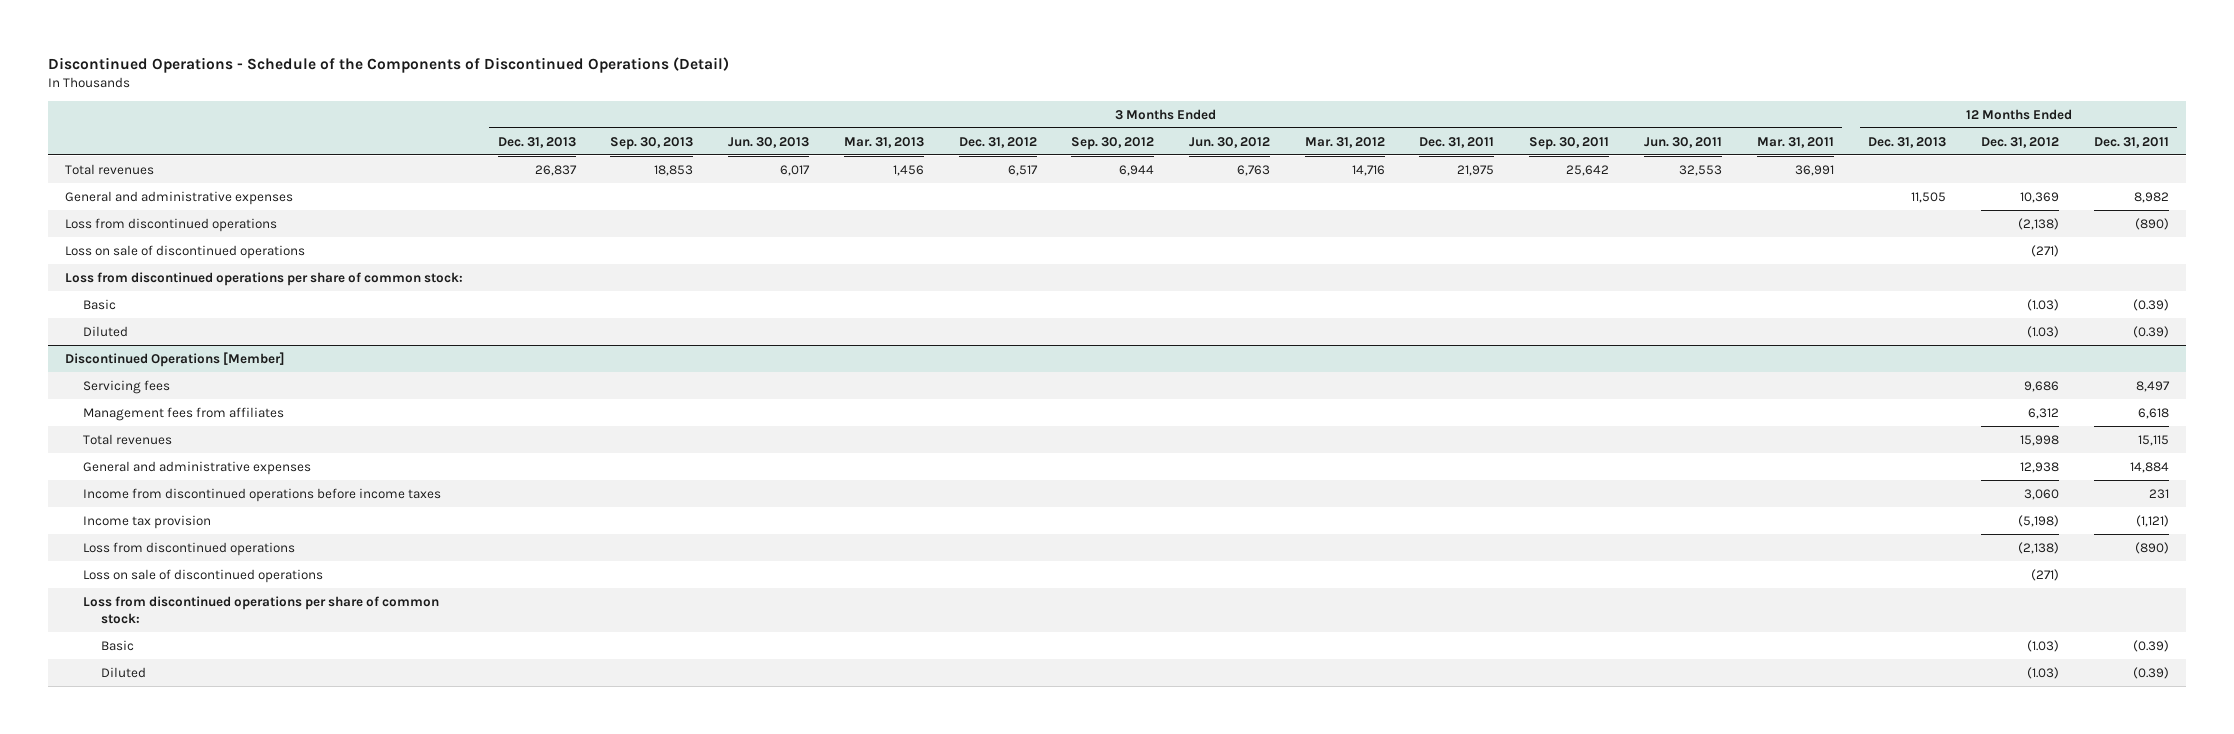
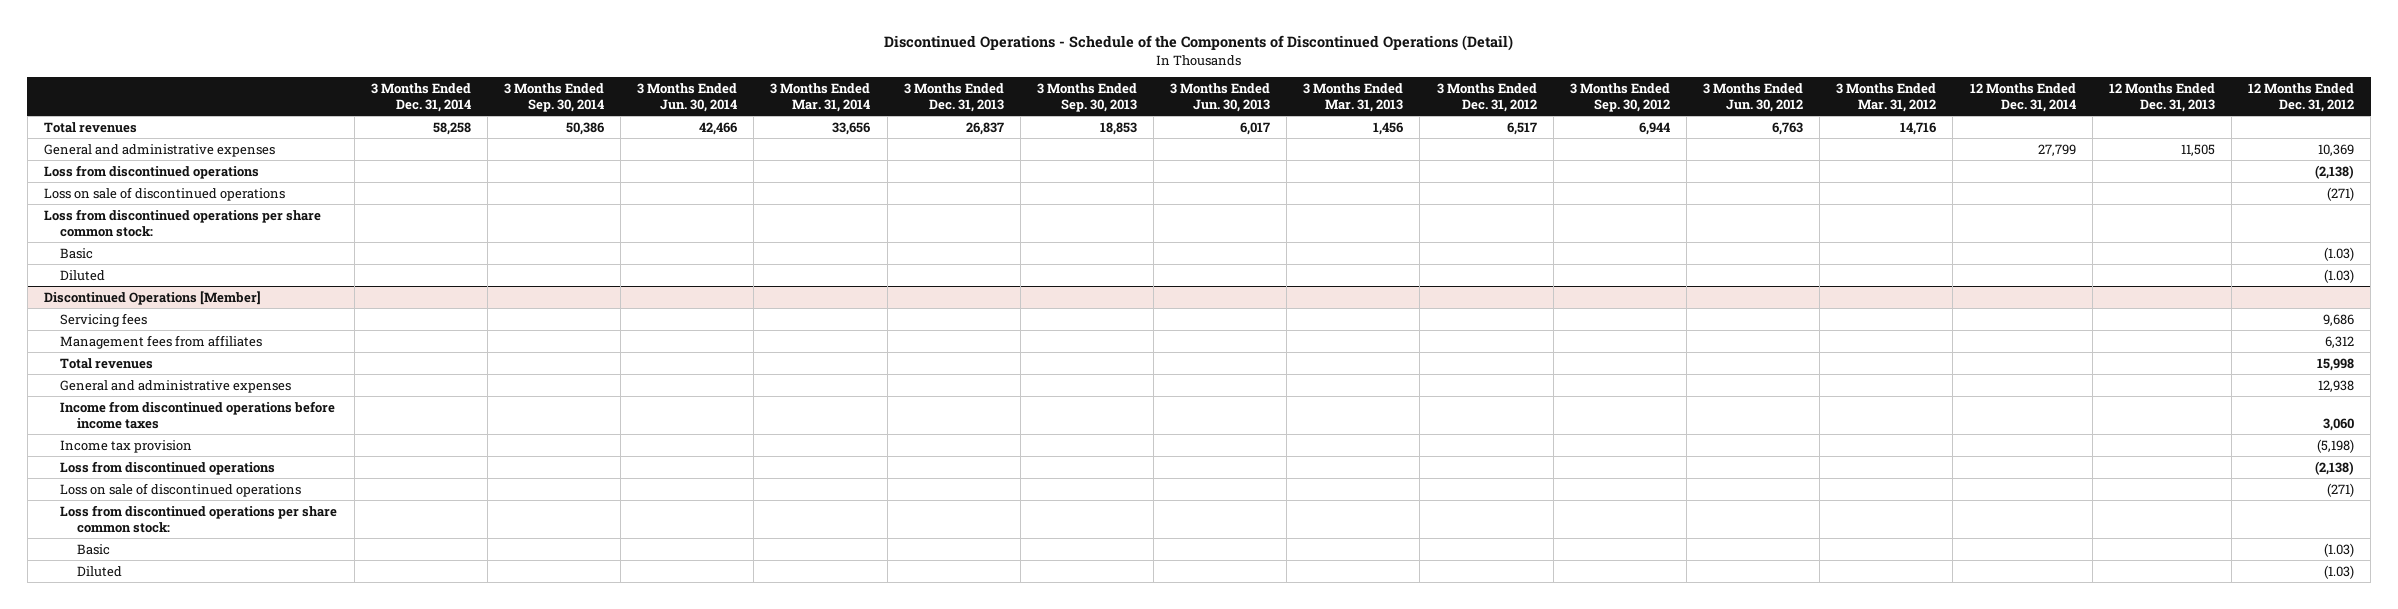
[1419,136,1495,148] Dec. 31, 2011 -> none
[1529,136,1610,150] Sep. 30, 2011 -> none
[1643,136,1722,148] Jun. 30, 2011 -> none
[1756,136,1834,148] Mar. 31, 2011 -> none
[2093,136,2169,148] Dec. 31, 2011 -> none
none -> [370,82,471,112] 3 Months Ended Dec. 31, 2014
none -> [503,82,604,112] 3 Months Ended Sep. 30, 2014
none -> [637,82,738,112] 3 Months Ended Jun. 30, 2014
none -> [770,82,871,112] 3 Months Ended Mar. 31, 2014
none -> [1969,82,2076,112] 12 Months Ended Dec. 31, 2014
[64,271,463,286] Loss from discontinued operations per share of common stock: -> [43,208,321,237] Loss from discontinued operations per share common stock:
[83,595,440,624] Loss from discontinued operations per share of common stock: -> [60,504,338,533] Loss from discontinued operations per share common stock:

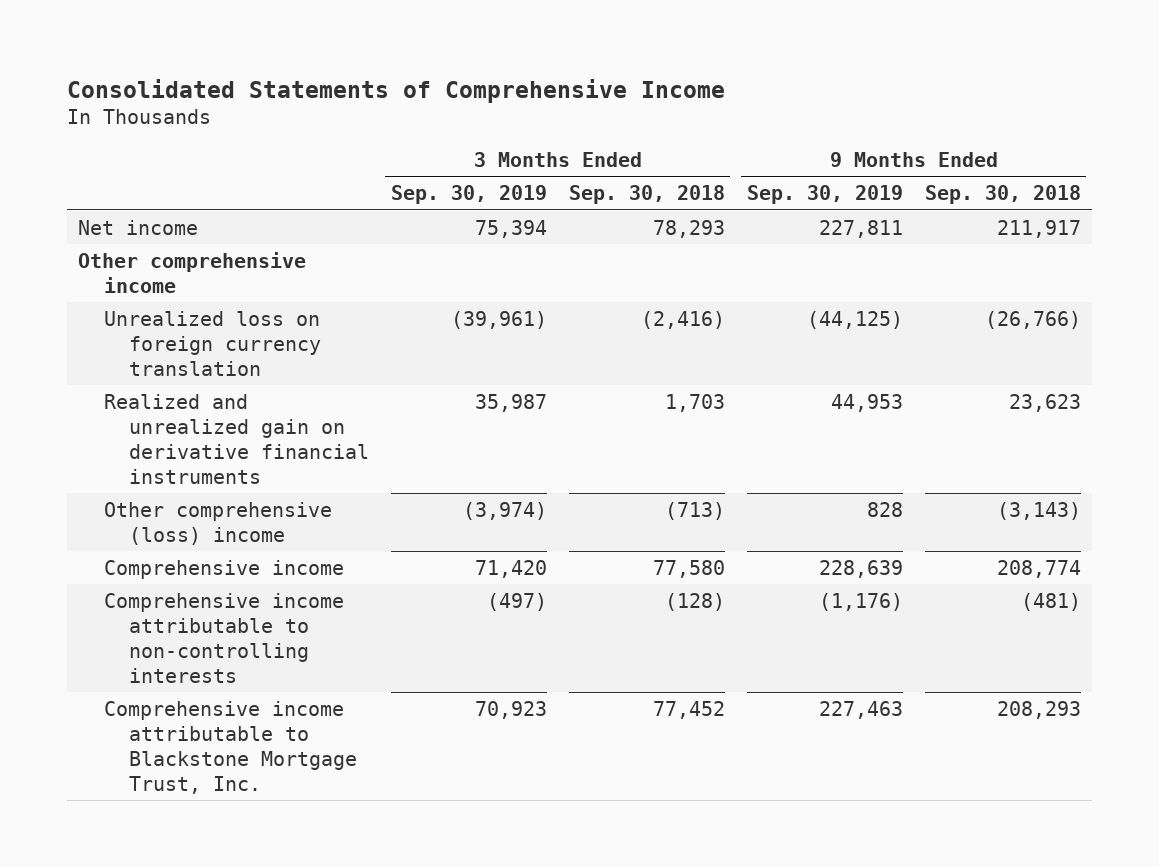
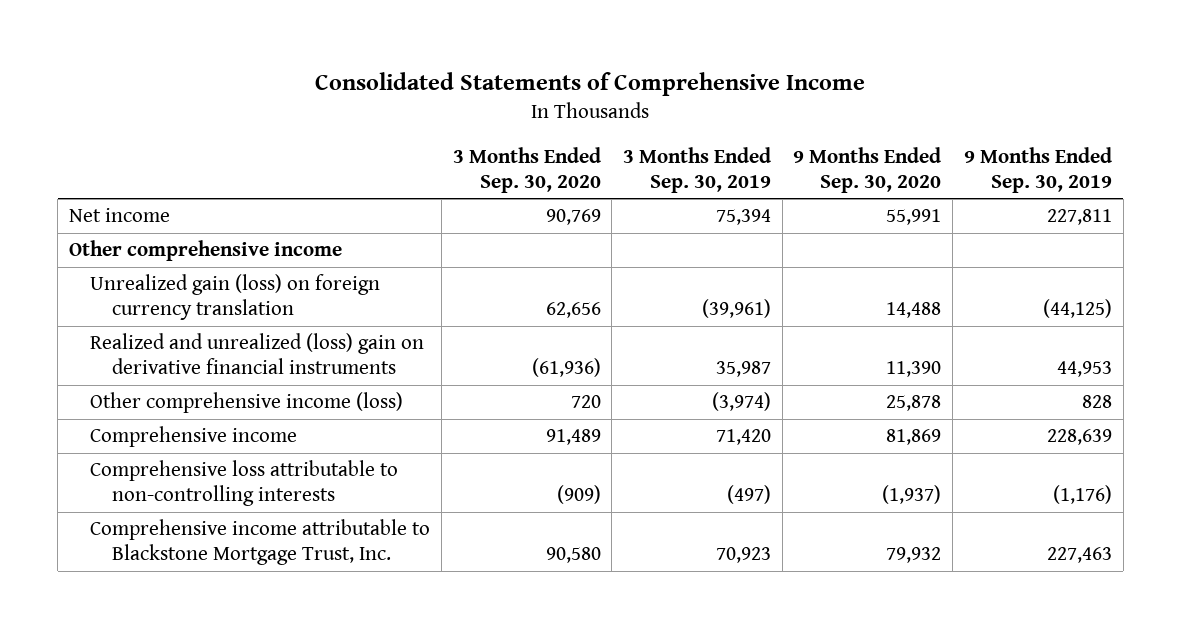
[568,185,725,205] Sep. 30, 2018 -> none
[924,185,1081,205] Sep. 30, 2018 -> none
none -> [452,146,601,193] 3 Months Ended Sep. 30, 2020
none -> [793,146,942,193] 9 Months Ended Sep. 30, 2020
[103,310,321,376] Unrealized loss on foreign currency translation -> [90,274,381,321] Unrealized gain (loss) on foreign currency translation
[103,393,369,485] Realized and unrealized gain on derivative financial instruments -> [90,333,425,375] Realized and unrealized (loss) gain on derivative financial instruments
[103,501,332,545] Other comprehensive (loss) income -> [90,392,404,414] Other comprehensive income (loss)
[103,592,344,684] Comprehensive income attributable to non-controlling interests -> [90,460,399,507] Comprehensive loss attributable to non-controlling interests

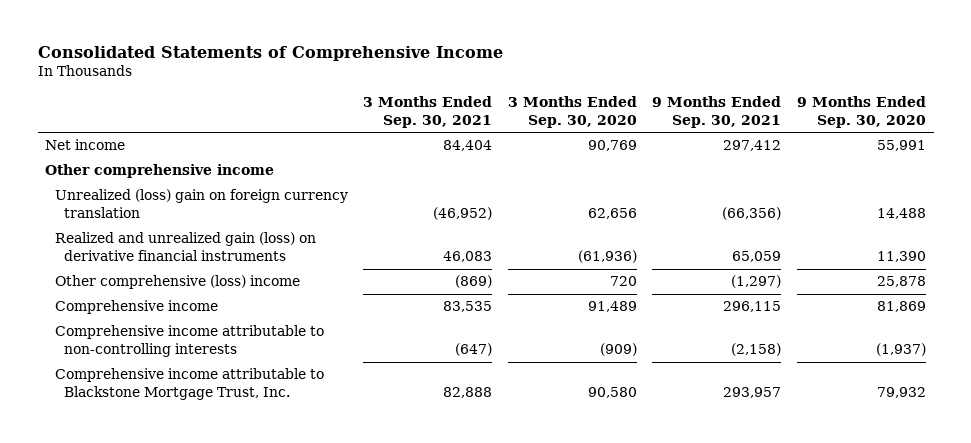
[623,146,772,193] 3 Months Ended Sep. 30, 2019 -> none
[963,146,1112,193] 9 Months Ended Sep. 30, 2019 -> none
none -> [363,96,493,128] 3 Months Ended Sep. 30, 2021
none -> [652,96,782,128] 9 Months Ended Sep. 30, 2021
[90,274,381,321] Unrealized gain (loss) on foreign currency translation -> [54,189,348,218] Unrealized (loss) gain on foreign currency translation
[90,333,425,375] Realized and unrealized (loss) gain on derivative financial instruments -> [54,232,316,261] Realized and unrealized gain (loss) on derivative financial instruments
[90,392,404,414] Other comprehensive income (loss) -> [54,275,300,290] Other comprehensive (loss) income
[90,460,399,507] Comprehensive loss attributable to non-controlling interests -> [54,325,324,357] Comprehensive income attributable to non-controlling interests

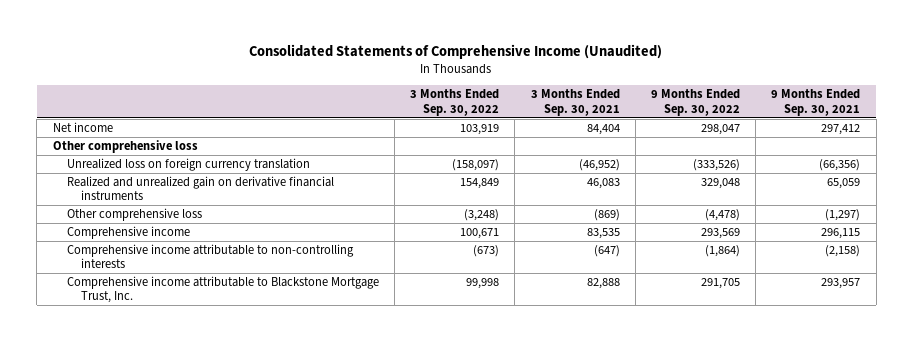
[37,46,503,62] Consolidated Statements of Comprehensive Income -> [249,44,663,60] Consolidated Statements of Comprehensive Income (Unaudited)
[507,96,637,128] 3 Months Ended Sep. 30, 2020 -> none
[796,96,926,128] 9 Months Ended Sep. 30, 2020 -> none
none -> [410,89,500,116] 3 Months Ended Sep. 30, 2022
none -> [650,89,740,116] 9 Months Ended Sep. 30, 2022
[45,164,275,179] Other comprehensive income -> [52,140,198,154] Other comprehensive loss
[54,189,348,218] Unrealized (loss) gain on foreign currency translation -> [66,158,310,172] Unrealized loss on foreign currency translation
[54,232,316,261] Realized and unrealized gain (loss) on derivative financial instruments -> [66,176,334,201] Realized and unrealized gain on derivative financial instruments
[54,275,300,290] Other comprehensive (loss) income -> [66,208,202,222] Other comprehensive loss

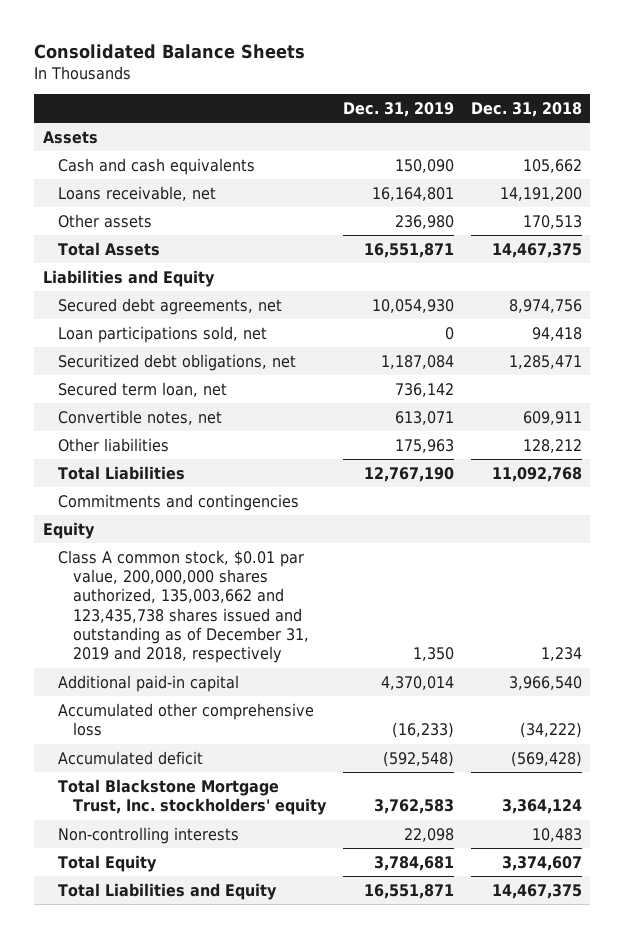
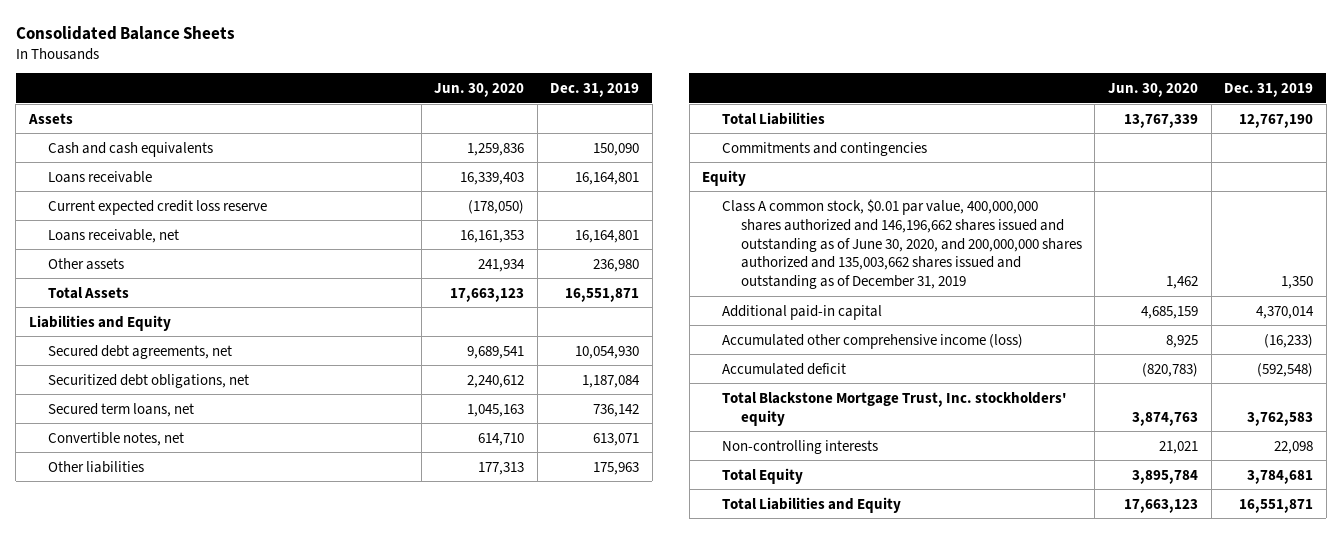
[470,101,582,117] Dec. 31, 2018 -> none
none -> [434,82,525,97] Jun. 30, 2020
none -> [47,170,152,183] Loans receivable
none -> [47,199,267,215] Current expected credit loss reserve
[57,325,267,343] Loan participations sold, net -> none
[57,381,227,397] Secured term loan, net -> [47,402,194,417] Secured term loans, net
[57,549,310,664] Class A common stock, $0.01 par value, 200,000,000 shares authorized, 135,003,662 and 123,435,738 shares issued and outstanding as of December 31, 2019 and 2018, respectively -> [721,198,1082,290] Class A common stock, $0.01 par value, 400,000,000 shares authorized and 146,196,662 shares issued and outstanding as of June 30, 2020, and 200,000,000 shares authorized and 135,003,662 shares issued and outstanding as of December 31, 2019
[57,702,314,737] Accumulated other comprehensive loss -> [721,333,1023,349] Accumulated other comprehensive income (loss)

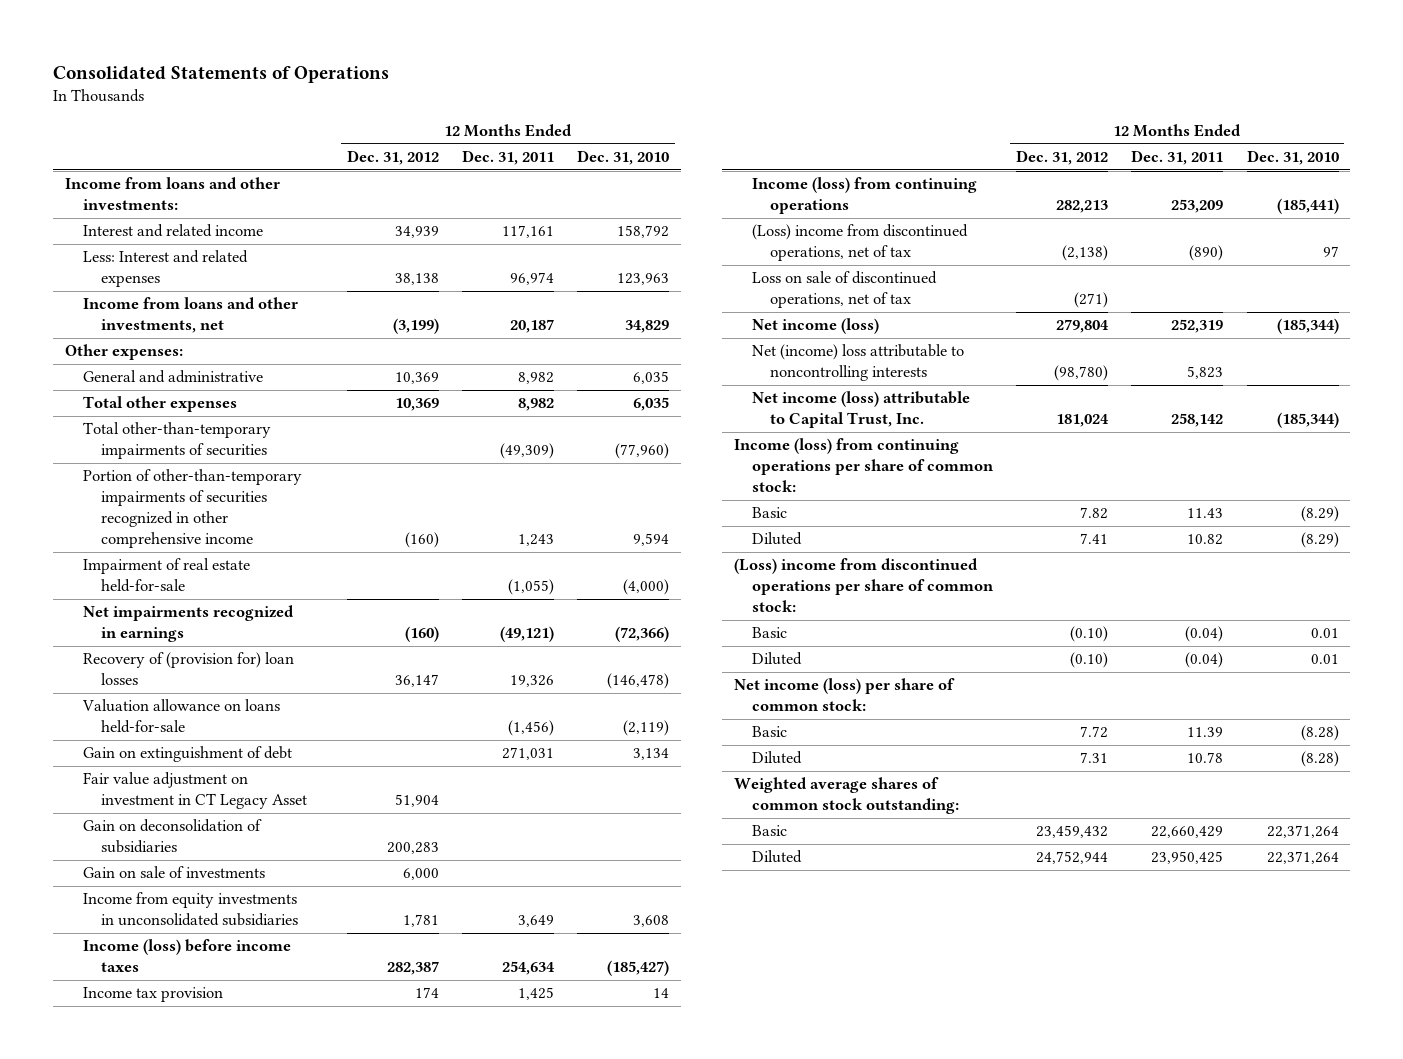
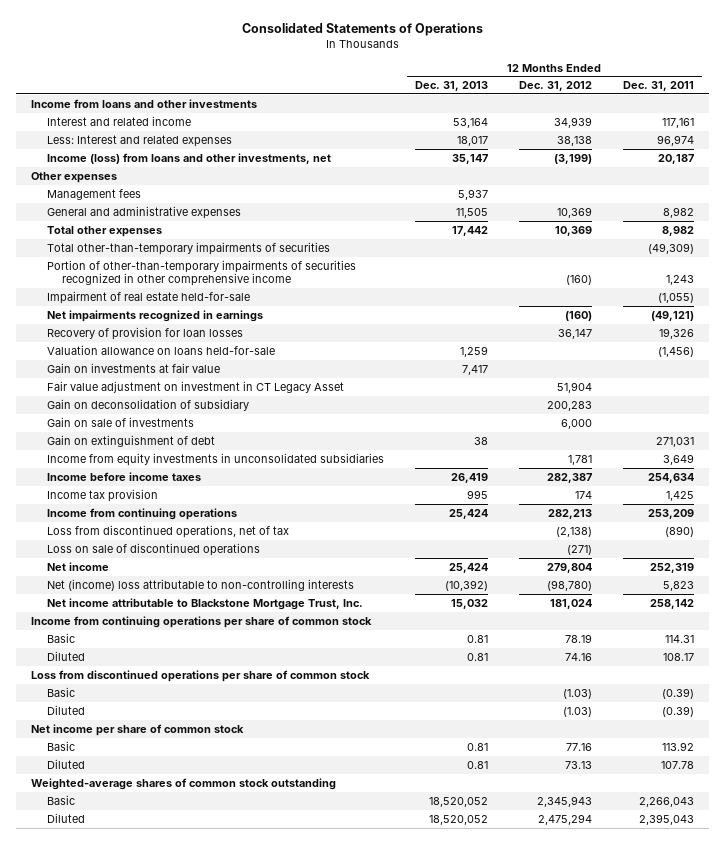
[577,150,670,166] Dec. 31, 2010 -> none
none -> [414,81,488,92] Dec. 31, 2013
[64,177,280,211] Income from loans and other investments: -> [31,98,258,108] Income from loans and other investments
[82,297,298,334] Income from loans and other investments, net -> [46,152,331,164] Income (loss) from loans and other investments, net
[64,344,183,361] Other expenses: -> [31,171,118,183] Other expenses
none -> [46,188,141,200] Management fees
[82,370,263,384] General and administrative -> [46,205,241,219] General and administrative expenses
[82,652,294,686] Recovery of (provision for) loan losses -> [46,326,243,340] Recovery of provision for loan losses
none -> [46,362,220,373] Gain on investments at fair value
[82,819,262,854] Gain on deconsolidation of subsidiaries -> [46,398,249,411] Gain on deconsolidation of subsidiary
[82,746,292,763] Gain on extinguishment of debt -> [46,434,215,447] Gain on extinguishment of debt
[82,939,291,973] Income (loss) before income taxes -> [46,471,201,481] Income before income taxes
[752,177,978,215] Income (loss) from continuing operations -> [46,507,237,520] Income from continuing operations
[752,224,969,262] (Loss) income from discontinued operations, net of tax -> [46,524,289,538] Loss from discontinued operations, net of tax
[752,271,938,309] Loss on sale of discontinued operations, net of tax -> [46,542,260,556] Loss on sale of discontinued operations
[752,318,880,335] Net income (loss) -> [46,561,109,571] Net income
[752,344,965,382] Net (income) loss attributable to noncontrolling interests -> [46,578,354,591] Net (income) loss attributable to non-controlling interests
[752,391,971,429] Net income (loss) attributable to Capital Trust, Inc. -> [46,597,363,610] Net income attributable to Blackstone Mortgage Trust, Inc.
[733,438,995,493] Income (loss) from continuing operations per share of common stock: -> [31,615,373,628] Income from continuing operations per share of common stock
[1080,507,1109,520] 7.82 -> [564,633,592,643] 78.19
[1187,508,1224,519] 11.43 -> [664,634,694,643] 114.31
[1080,533,1109,545] 7.41 -> [564,652,592,661] 74.16
[1187,534,1224,546] 10.82 -> [662,652,694,661] 108.17
[733,558,995,613] (Loss) income from discontinued operations per share of common stock: -> [31,669,371,682] Loss from discontinued operations per share of common stock
[1070,626,1109,643] (0.10) -> [562,688,592,699] (1.03)
[1185,626,1224,643] (0.04) -> [661,687,694,699] (0.39)
[1070,652,1109,669] (0.10) -> [562,706,592,717] (1.03)
[1185,652,1224,669] (0.04) -> [661,705,694,717] (0.39)
[733,678,955,712] Net income (loss) per share of common stock: -> [31,723,245,736] Net income per share of common stock
[1080,726,1109,739] 7.72 -> [565,742,592,751] 77.16
[1187,727,1224,738] 11.39 -> [661,741,694,751] 113.92
[1080,752,1109,764] 7.31 -> [564,760,592,769] 73.13
[1187,752,1224,764] 10.78 -> [660,760,694,769] 107.78
[733,777,960,815] Weighted average shares of common stock outstanding: -> [31,777,337,790] Weighted-average shares of common stock outstanding
[1036,825,1109,839] 23,459,432 -> [536,795,592,807] 2,345,943
[1151,826,1224,839] 22,660,429 -> [638,796,694,807] 2,266,043
[1036,851,1109,865] 24,752,944 -> [537,813,592,825] 2,475,294
[1151,851,1224,865] 23,950,425 -> [638,813,694,825] 2,395,043

